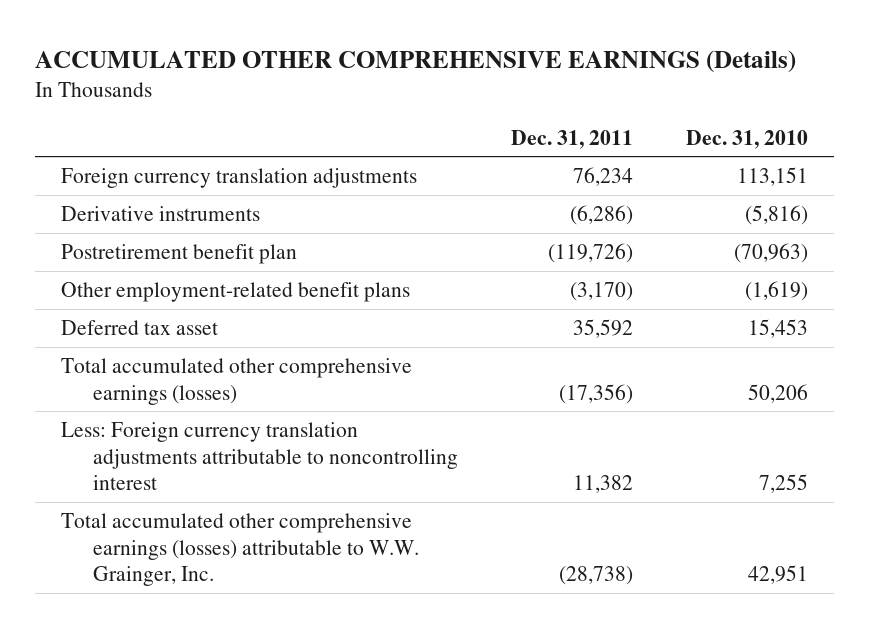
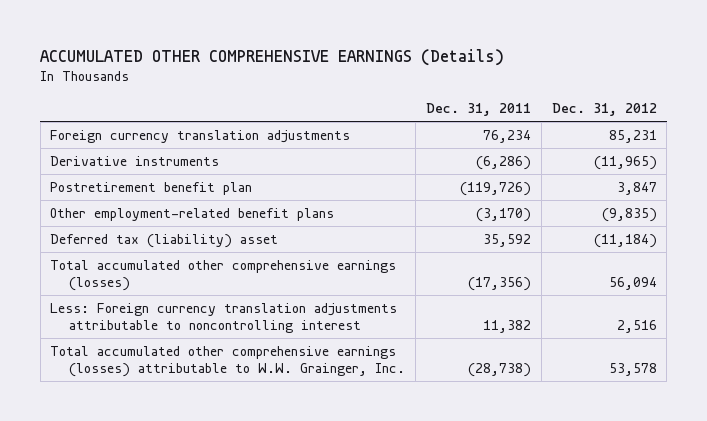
[685,129,808,149] Dec. 31, 2010 -> none
none -> [551,103,657,117] Dec. 31, 2012
[61,319,219,335] Deferred tax asset -> [50,233,279,248] Deferred tax (liability) asset

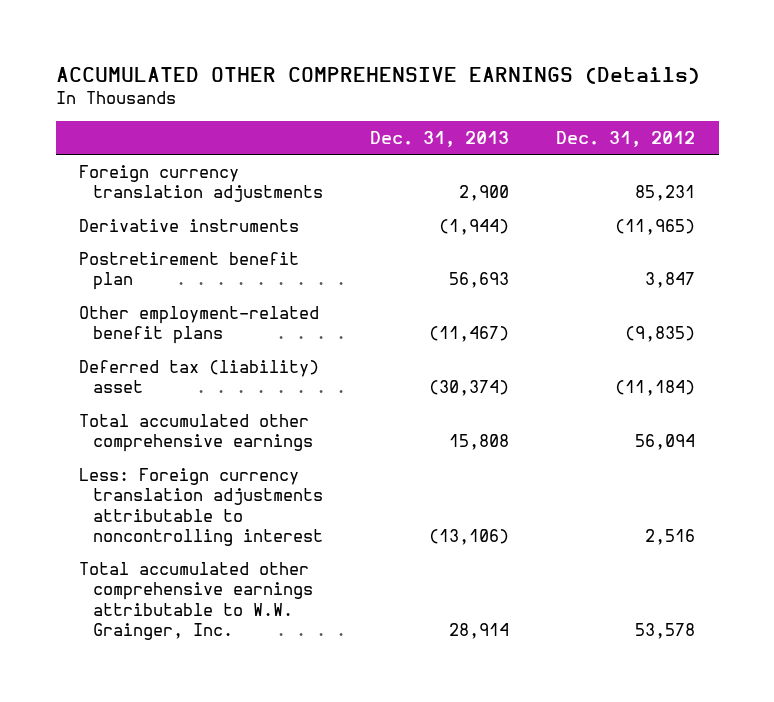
[425,103,531,117] Dec. 31, 2011 -> none
none -> [369,130,509,147] Dec. 31, 2013
[50,259,397,292] Total accumulated other comprehensive earnings (losses) -> [79,413,313,453] Total accumulated other comprehensive earnings
[50,345,406,378] Total accumulated other comprehensive earnings (losses) attributable to W.W. Grainger, Inc. -> [79,561,313,641] Total accumulated other comprehensive earnings attributable to W.W. Grainger, Inc.

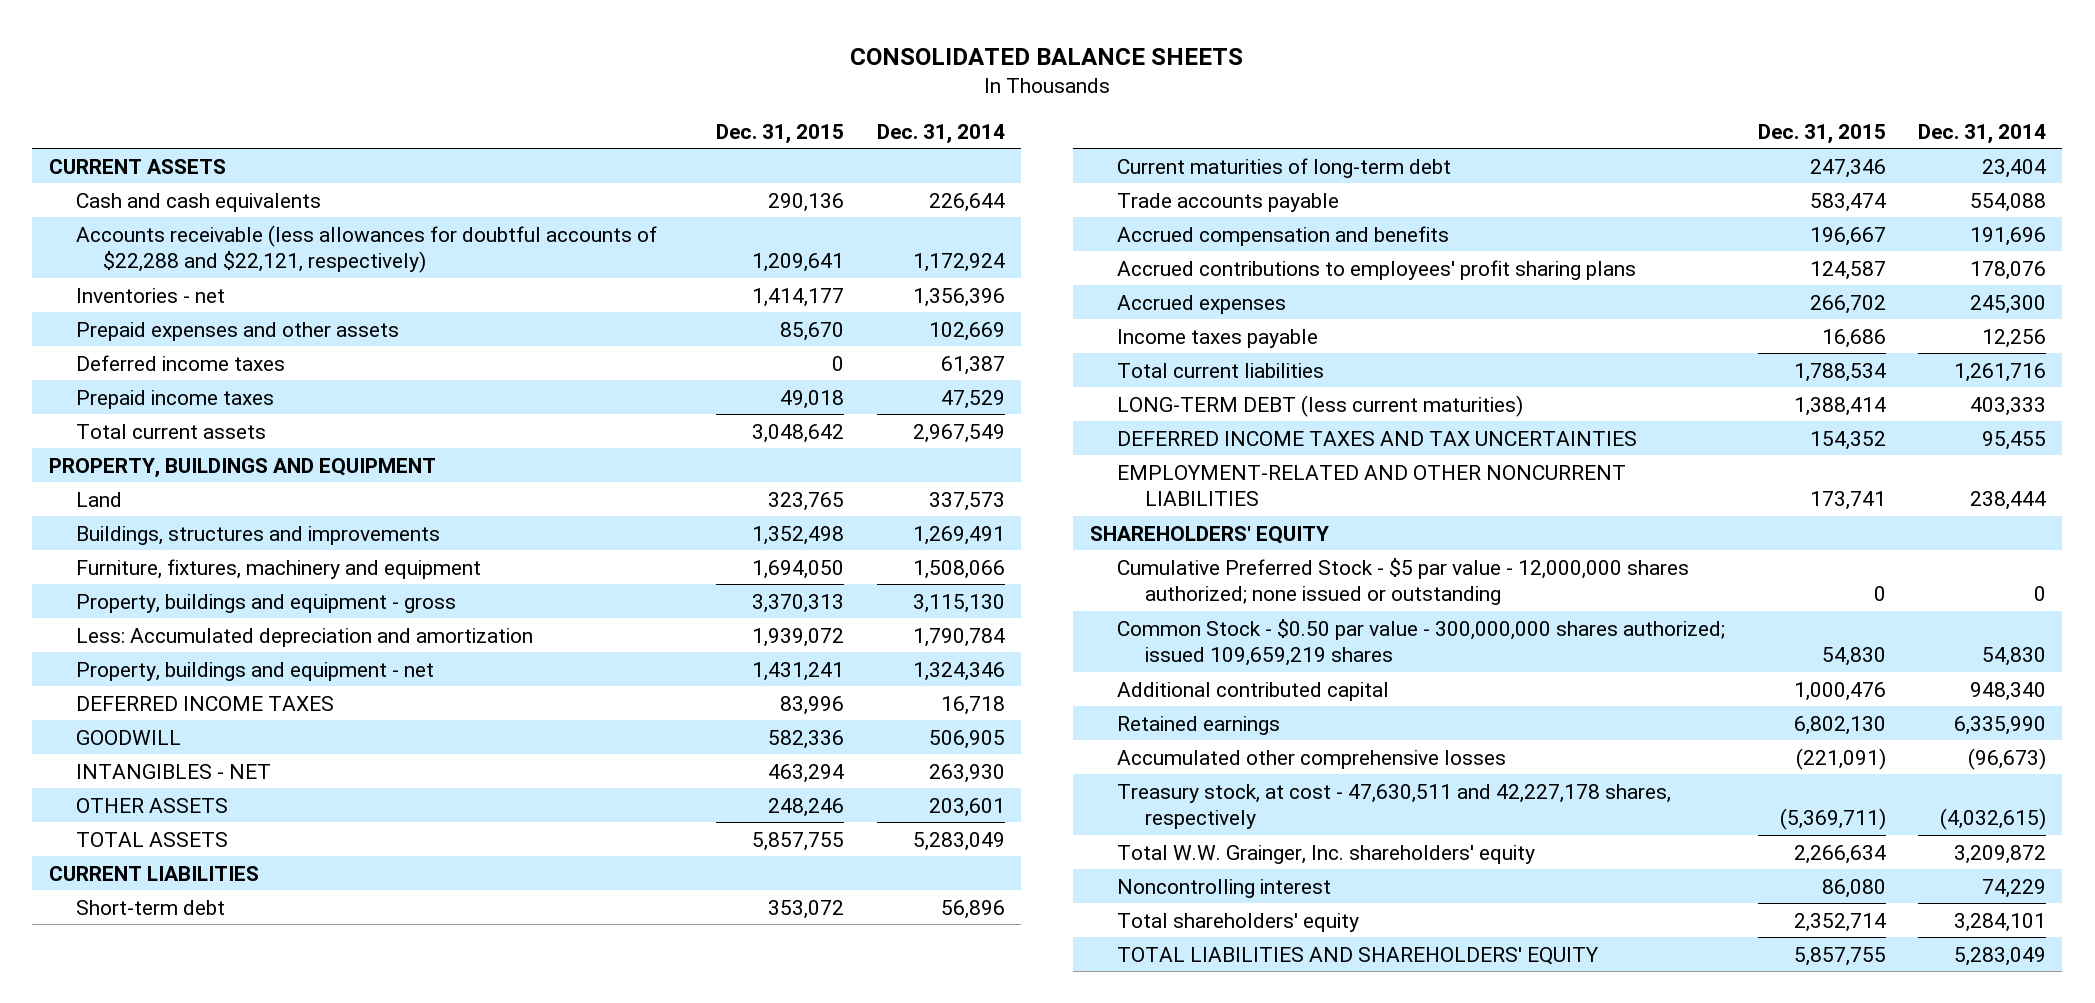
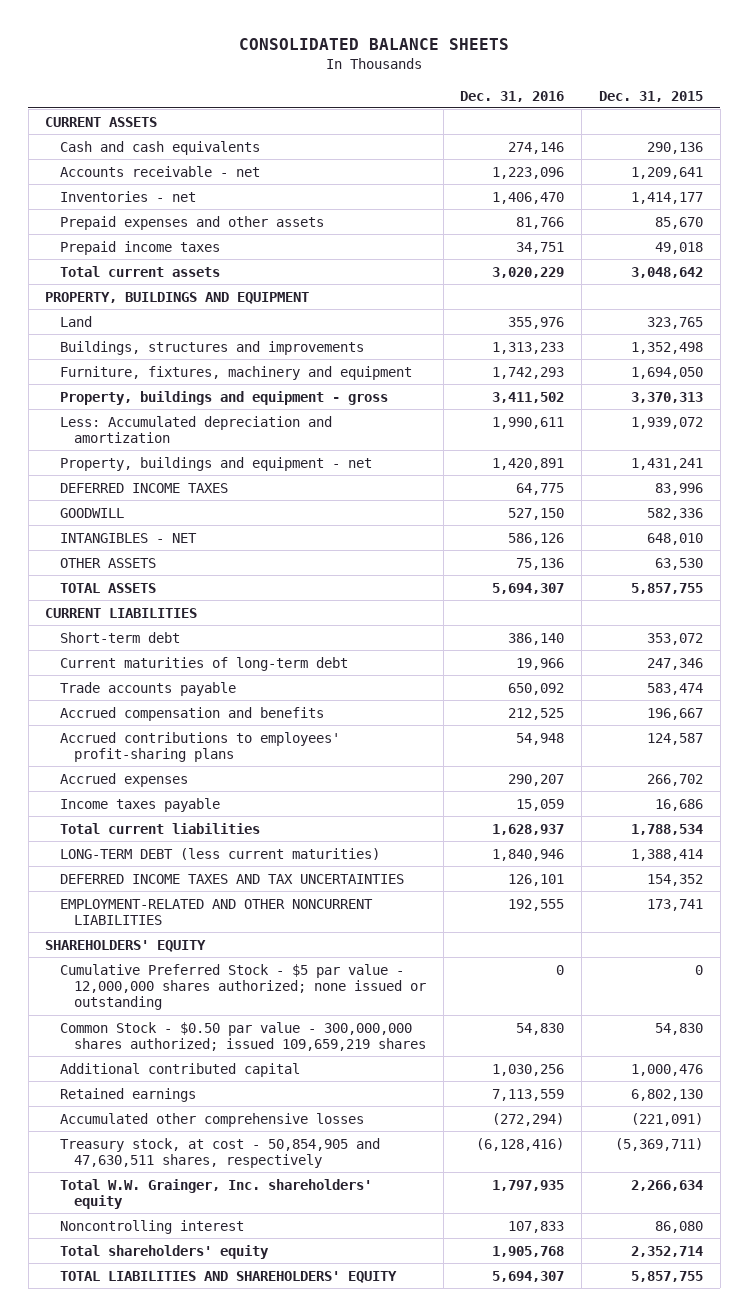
[876,123,1005,144] Dec. 31, 2014 -> none
none -> [460,90,565,102] Dec. 31, 2016
[76,224,658,273] Accounts receivable (less allowances for doubtful accounts of $22,288 and $22,121, respectively) -> [59,165,260,177] Accounts receivable - net
[76,354,286,371] Deferred income taxes -> none
[768,763,845,783] 463,294 -> [647,532,704,545] 648,010
[768,797,845,817] 248,246 -> [655,557,704,570] 63,530
[1117,259,1637,280] Accrued contributions to employees' profit sharing plans -> [59,731,340,763] Accrued contributions to employees' profit-sharing plans
[1117,783,1672,829] Treasury stock, at cost - 47,630,511 and 42,227,178 shares, respectively -> [59,1137,380,1169] Treasury stock, at cost - 50,854,905 and 47,630,511 shares, respectively

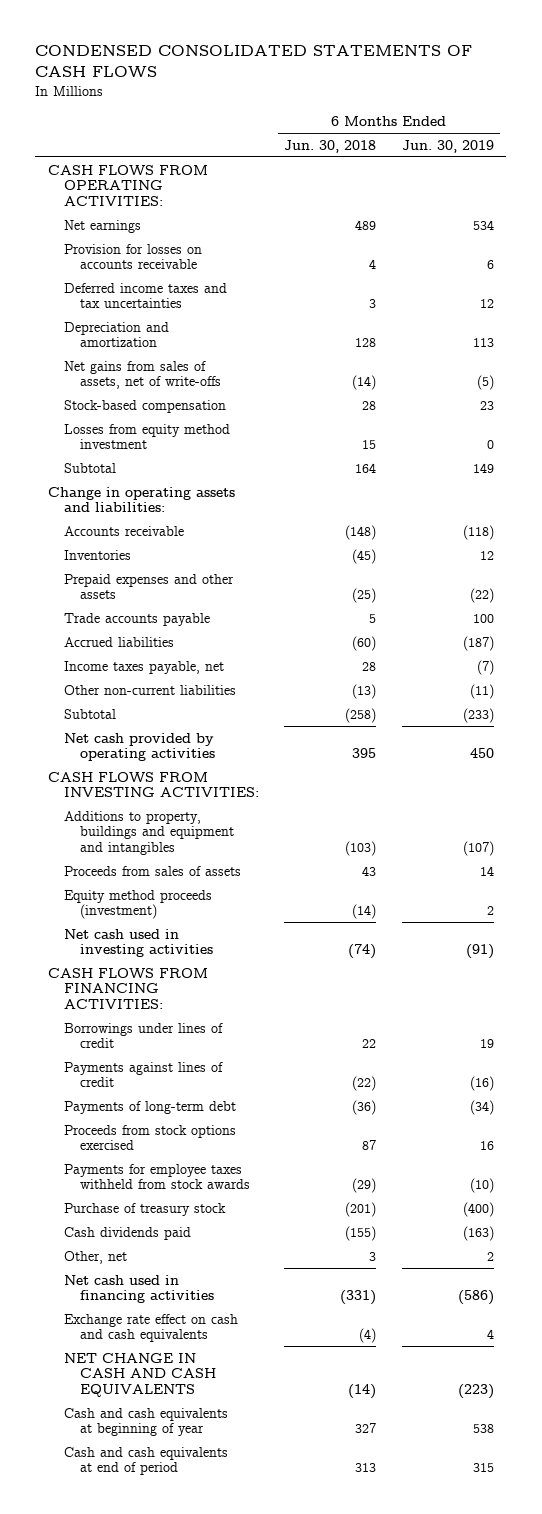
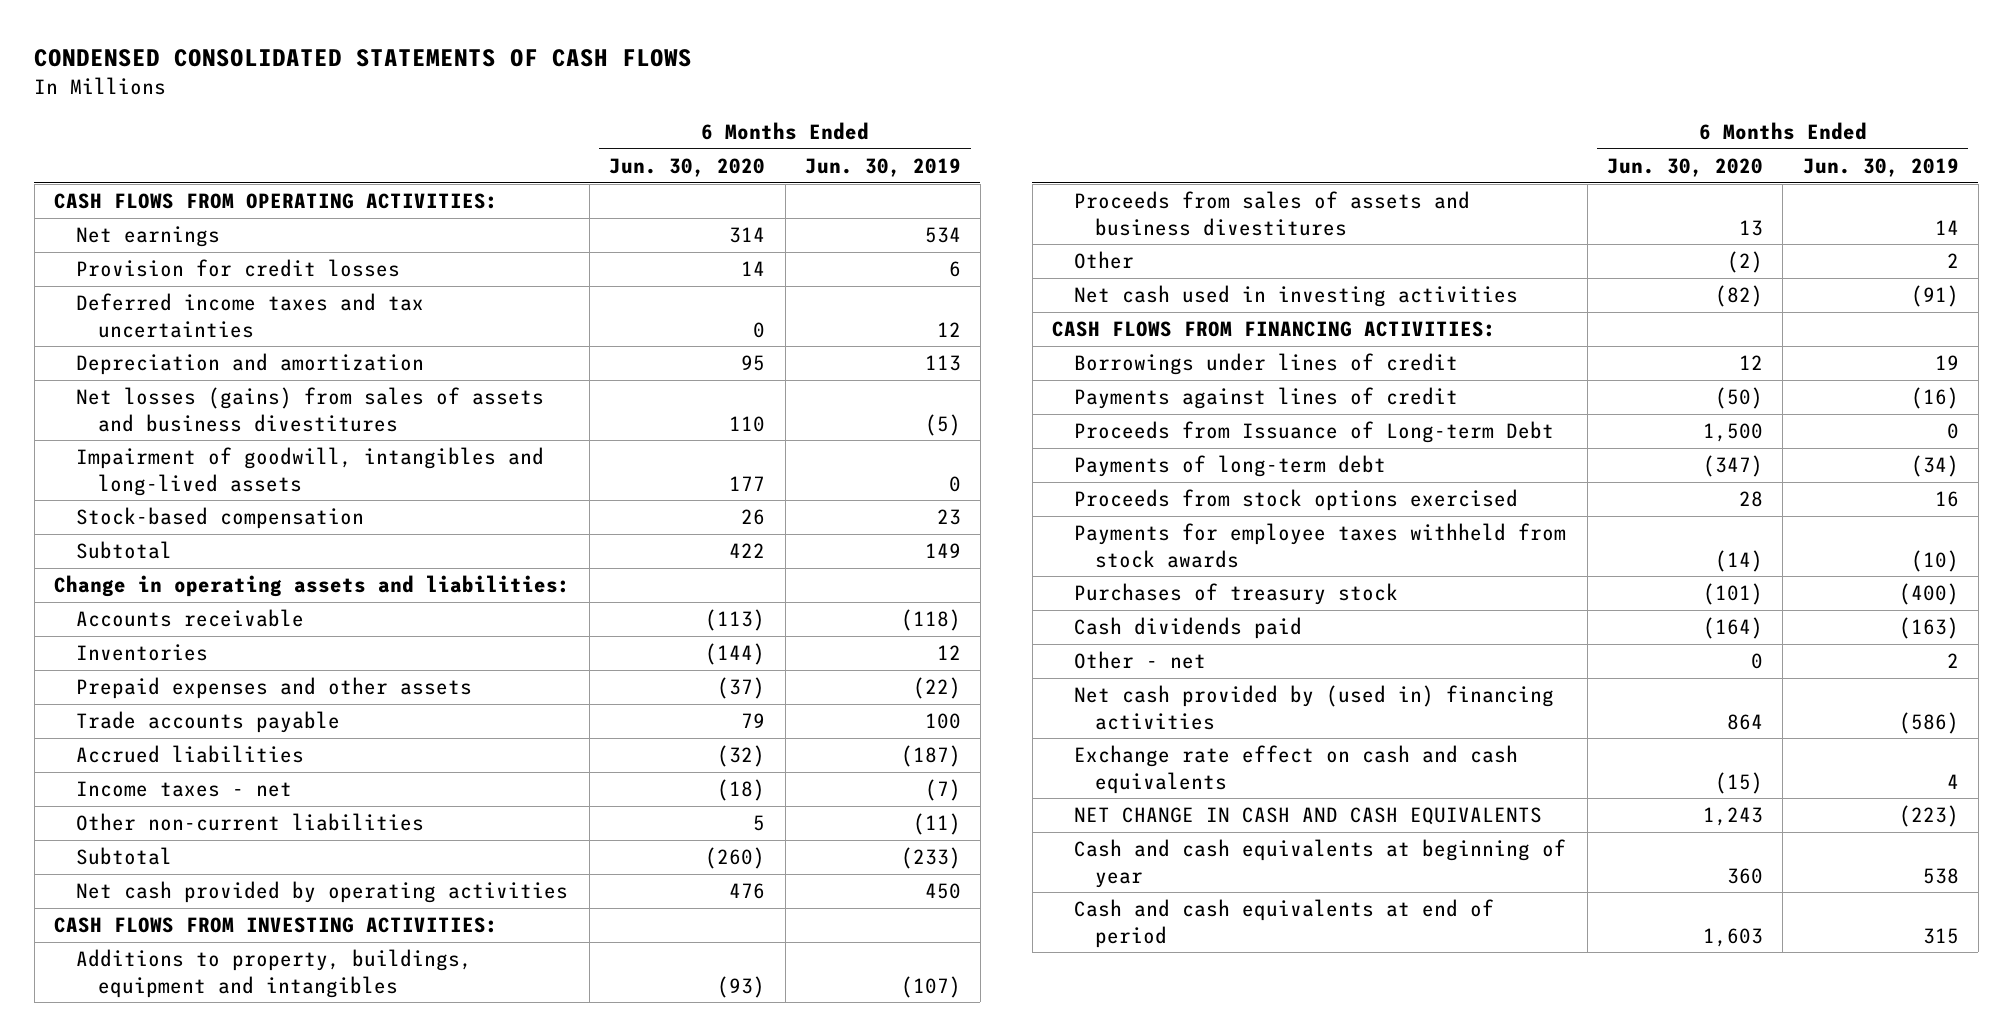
[284,139,377,153] Jun. 30, 2018 -> none
none -> [609,158,766,178] Jun. 30, 2020
[64,243,203,270] Provision for losses on accounts receivable -> [75,259,400,278] Provision for credit losses
[64,360,222,390] Net gains from sales of assets, net of write-offs -> [75,387,544,432] Net losses (gains) from sales of assets and business divestitures
none -> [75,447,544,496] Impairment of goodwill, intangibles and long-lived assets
[64,423,231,450] Losses from equity method investment -> none
[64,660,225,674] Income taxes payable, net -> [75,781,292,798] Income taxes - net
[64,889,213,920] Equity method proceeds (investment) -> none
[64,810,235,856] Additions to property, buildings and equipment and intangibles -> [75,949,472,998] Additions to property, buildings, equipment and intangibles
[64,865,242,876] Proceeds from sales of assets -> [1073,191,1470,236] Proceeds from sales of assets and business divestitures
none -> [1073,251,1134,270] Other
none -> [1073,421,1554,444] Proceeds from Issuance of Long-term Debt
[64,1202,227,1216] Purchase of treasury stock -> [1073,583,1398,606] Purchases of treasury stock
[64,1250,128,1264] Other, net -> [1073,651,1206,670] Other - net
[64,1274,215,1304] Net cash used in financing activities -> [1073,685,1554,730] Net cash provided by (used in) financing activities

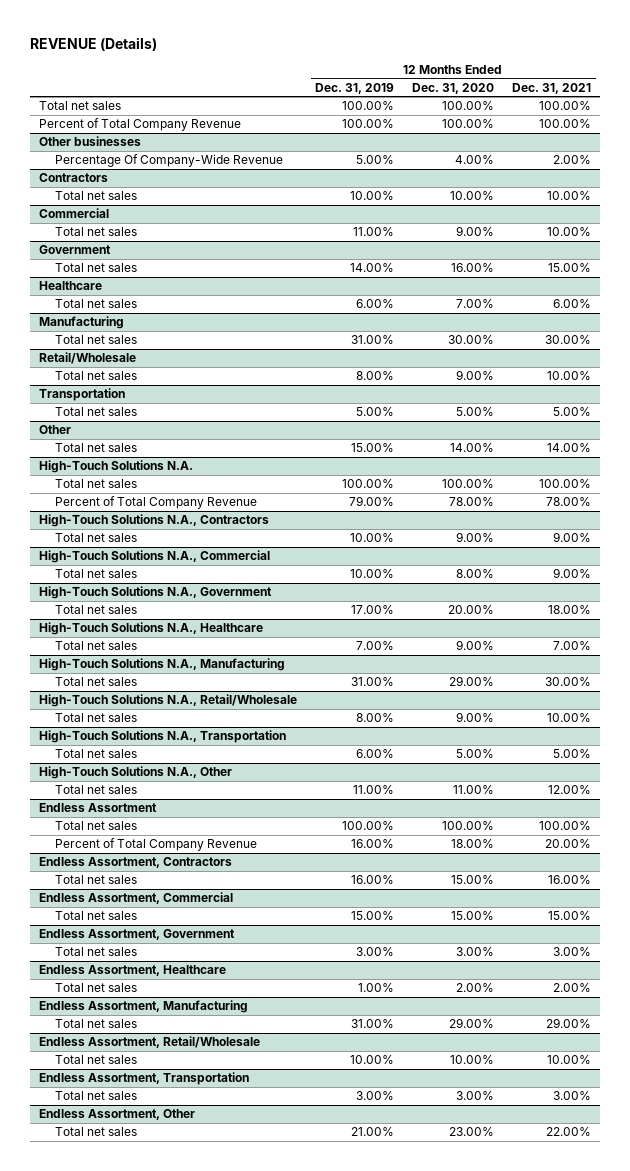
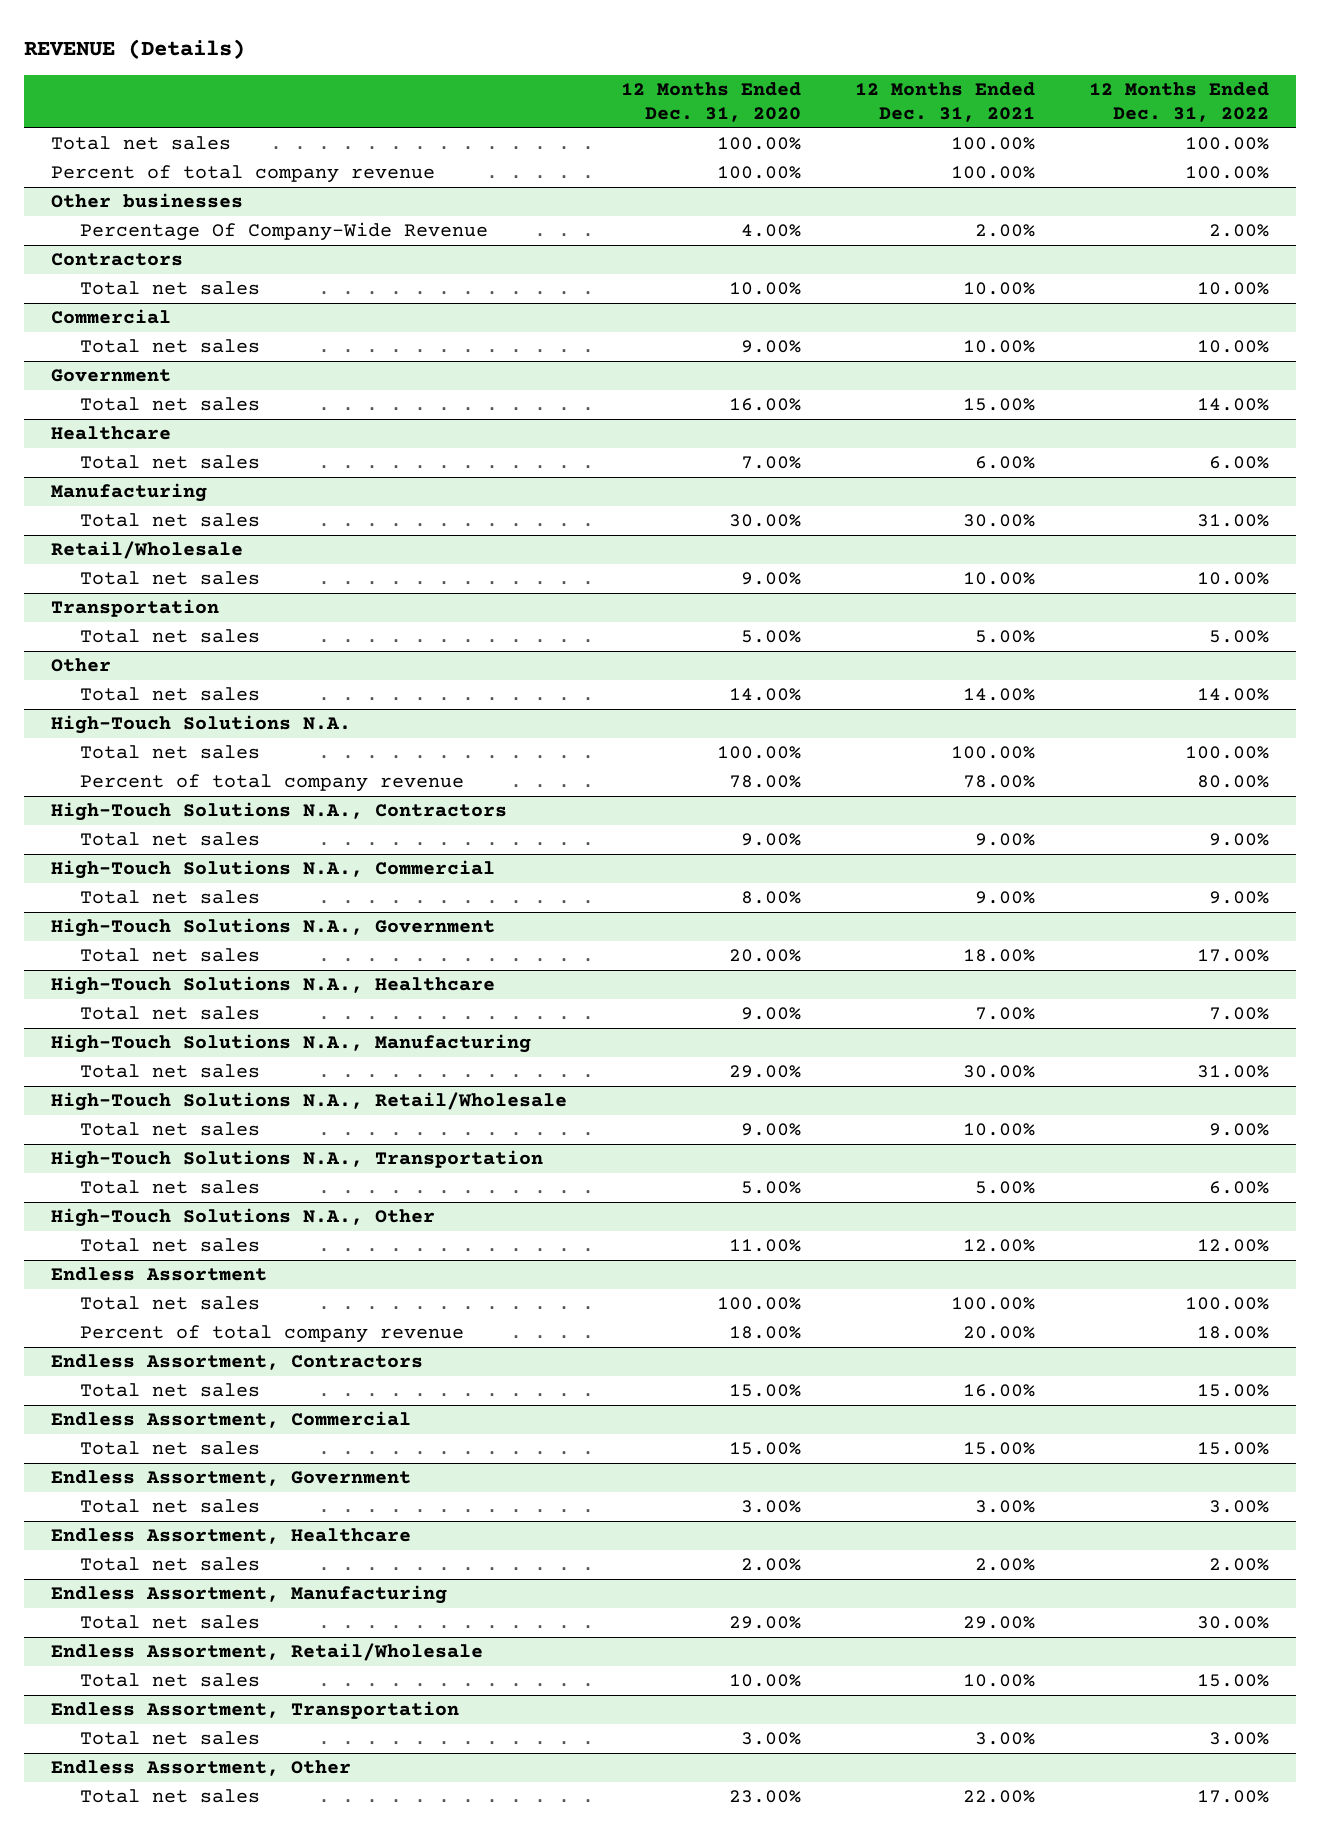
[315,82,395,94] Dec. 31, 2019 -> none
none -> [1088,82,1269,122] 12 Months Ended Dec. 31, 2022
[39,118,242,132] Percent of Total Company Revenue -> [51,165,436,184] Percent of total company revenue
[55,496,258,510] Percent of Total Company Revenue -> [80,774,465,793] Percent of total company revenue
[55,838,258,852] Percent of Total Company Revenue -> [80,1325,465,1344] Percent of total company revenue

